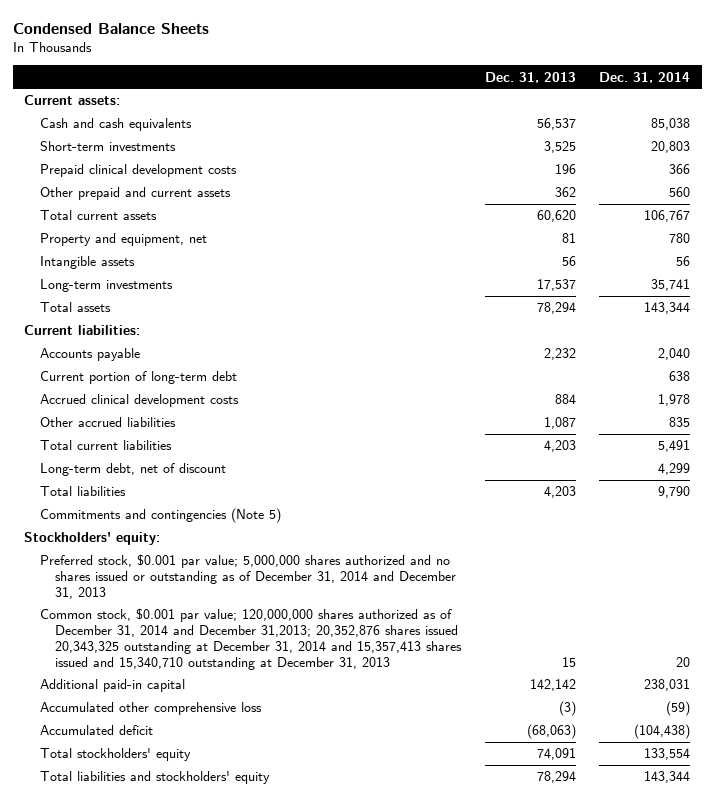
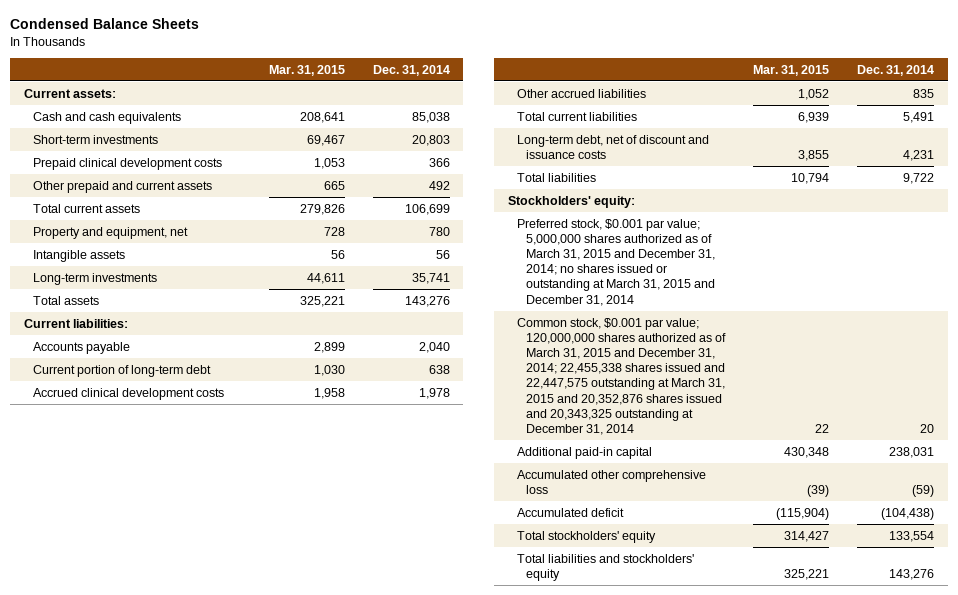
[484,71,576,83] Dec. 31, 2013 -> none
none -> [268,64,345,76] Mar. 31, 2015
[669,187,691,198] 560 -> [428,180,450,190] 492
[644,210,691,223] 106,767 -> [404,203,450,215] 106,699
[644,302,691,315] 143,344 -> [404,295,450,307] 143,276
[39,508,281,524] Commitments and contingencies (Note 5) -> none
[39,463,226,477] Long-term debt, net of discount -> [517,134,710,159] Long-term debt, net of discount and issuance costs
[658,463,691,476] 4,299 -> [902,149,934,161] 4,231
[658,486,691,499] 9,790 -> [902,172,934,184] 9,722
[39,554,457,599] Preferred stock, $0.001 par value; 5,000,000 shares authorized and no shares issued or outstanding as of December 31, 2014 and December 31, 2013 -> [517,218,716,306] Preferred stock, $0.001 par value; 5,000,000 shares authorized as of March 31, 2015 and December 31, 2014; no shares issued or outstanding at March 31, 2015 and December 31, 2014
[39,608,463,670] Common stock, $0.001 par value; 120,000,000 shares authorized as of December 31, 2014 and December 31,2013; 20,352,876 shares issued 20,343,325 outstanding at December 31, 2014 and 15,357,413 shares issued and 15,340,710 outstanding at December 31, 2013 -> [517,317,727,436] Common stock, $0.001 par value; 120,000,000 shares authorized as of March 31, 2015 and December 31, 2014; 22,455,338 shares issued and 22,447,575 outstanding at March 31, 2015 and 20,352,876 shares issued and 20,343,325 outstanding at December 31, 2014
[644,771,691,784] 143,344 -> [888,568,934,580] 143,276

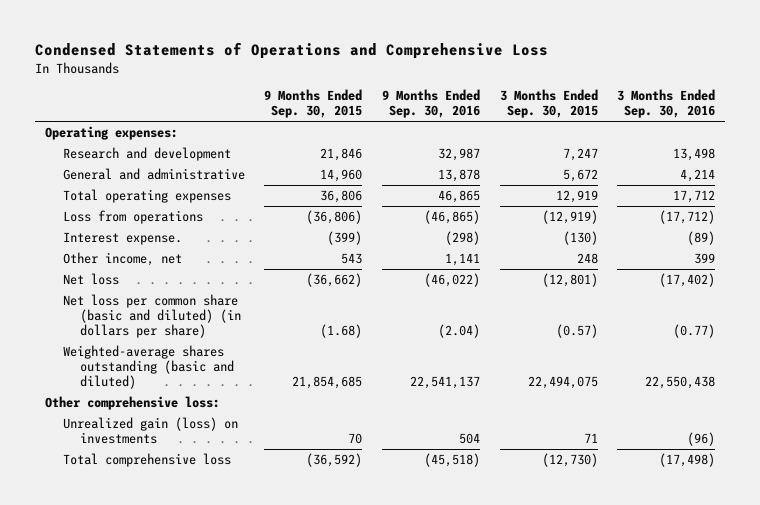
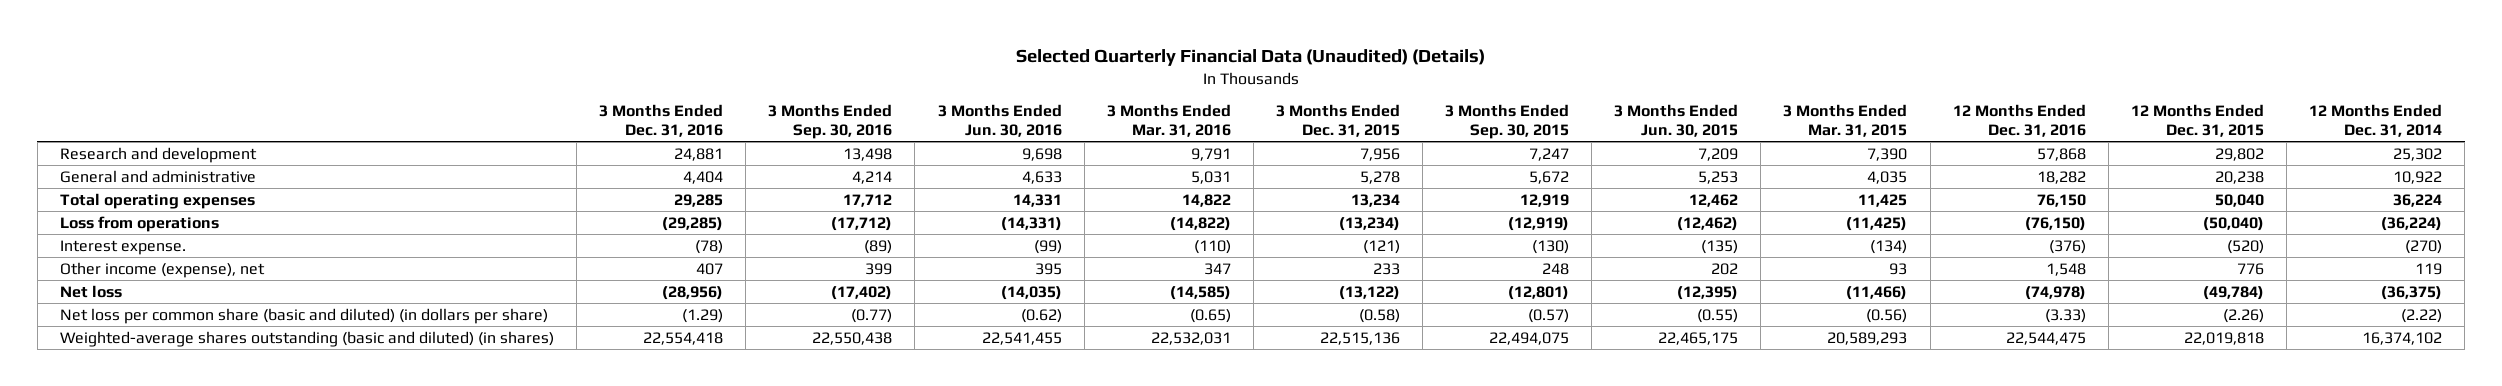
[35,42,549,60] Condensed Statements of Operations and Comprehensive Loss -> [1016,49,1486,67] Selected Quarterly Financial Data (Unaudited) (Details)
[264,89,363,119] 9 Months Ended Sep. 30, 2015 -> none
[381,89,480,119] 9 Months Ended Sep. 30, 2016 -> none
none -> [599,104,724,137] 3 Months Ended Dec. 31, 2016
none -> [937,104,1062,137] 3 Months Ended Jun. 30, 2016
none -> [1106,104,1231,137] 3 Months Ended Mar. 31, 2016
none -> [1275,104,1400,137] 3 Months Ended Dec. 31, 2015
none -> [1614,104,1739,137] 3 Months Ended Jun. 30, 2015
none -> [1783,104,1908,137] 3 Months Ended Mar. 31, 2015
none -> [1952,104,2086,137] 12 Months Ended Dec. 31, 2016
none -> [2130,104,2264,137] 12 Months Ended Dec. 31, 2015
none -> [2308,104,2442,137] 12 Months Ended Dec. 31, 2014
[45,125,179,140] Operating expenses: -> none
[62,251,182,266] Other income, net -> [60,261,266,278] Other income (expense), net
[45,395,221,410] Other comprehensive loss: -> none
[62,416,238,444] Unrealized gain (loss) on investments -> none
[62,452,231,467] Total comprehensive loss -> none
[62,344,235,389] Weighted-average shares outstanding (basic and diluted) -> [60,330,555,347] Weighted-average shares outstanding (basic and diluted) (in shares)

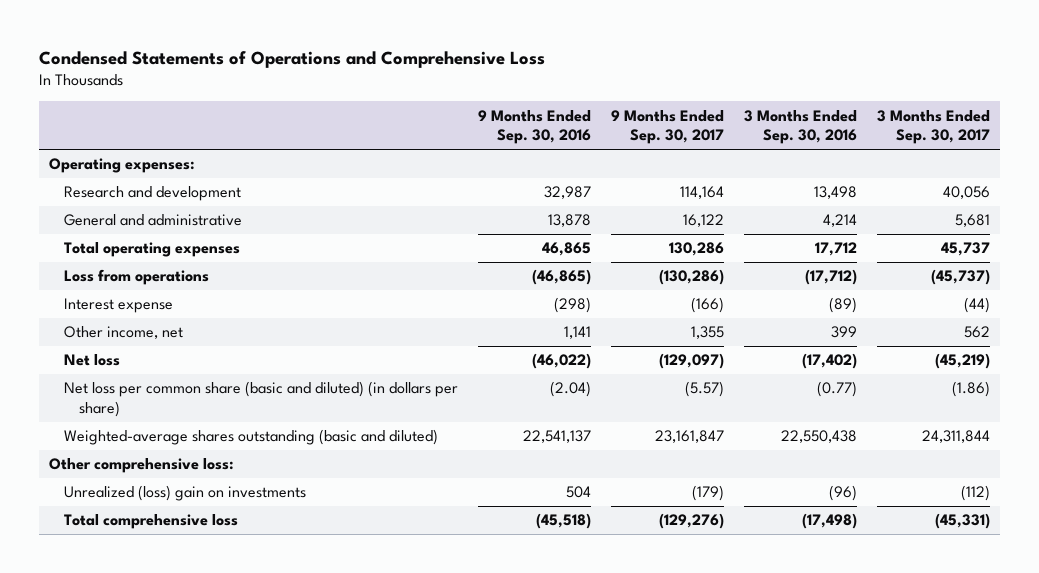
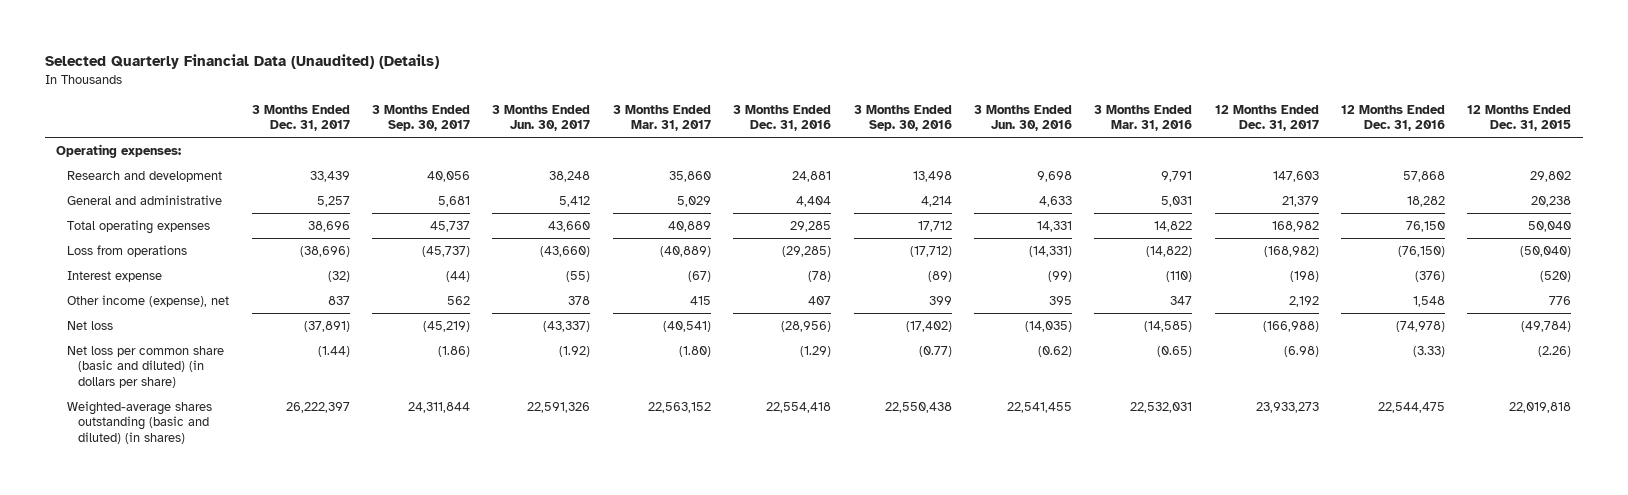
[39,50,546,68] Condensed Statements of Operations and Comprehensive Loss -> [45,53,440,69] Selected Quarterly Financial Data (Unaudited) (Details)
[477,109,591,145] 9 Months Ended Sep. 30, 2016 -> none
[611,109,725,145] 9 Months Ended Sep. 30, 2017 -> none
none -> [251,104,350,132] 3 Months Ended Dec. 31, 2017
none -> [492,104,591,132] 3 Months Ended Jun. 30, 2017
none -> [612,104,711,132] 3 Months Ended Mar. 31, 2017
none -> [733,104,832,132] 3 Months Ended Dec. 31, 2016
none -> [973,104,1072,132] 3 Months Ended Jun. 30, 2016
none -> [1094,104,1193,132] 3 Months Ended Mar. 31, 2016
none -> [1214,104,1319,132] 12 Months Ended Dec. 31, 2017
none -> [1341,104,1446,132] 12 Months Ended Dec. 31, 2016
none -> [1467,104,1572,132] 12 Months Ended Dec. 31, 2015
[63,326,183,340] Other income, net -> [67,295,230,308] Other income (expense), net
[49,458,235,474] Other comprehensive loss: -> none
[63,485,306,502] Unrealized (loss) gain on investments -> none
[63,514,238,530] Total comprehensive loss -> none
[63,429,438,446] Weighted-average shares outstanding (basic and diluted) -> [67,401,213,444] Weighted-average shares outstanding (basic and diluted) (in shares)

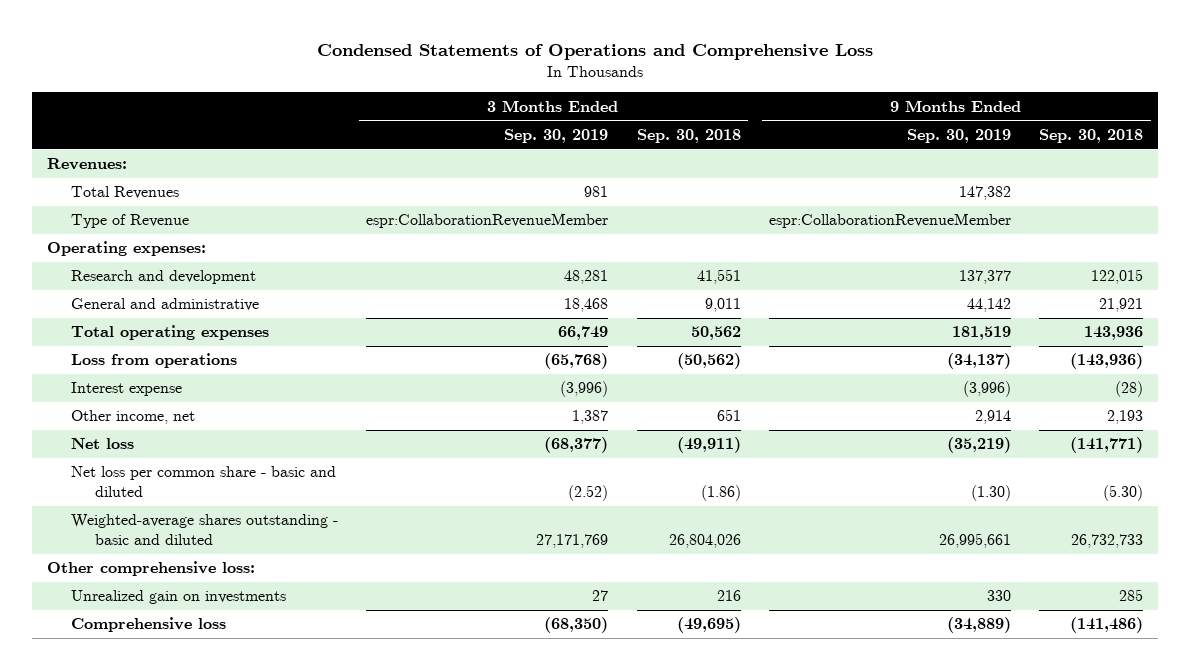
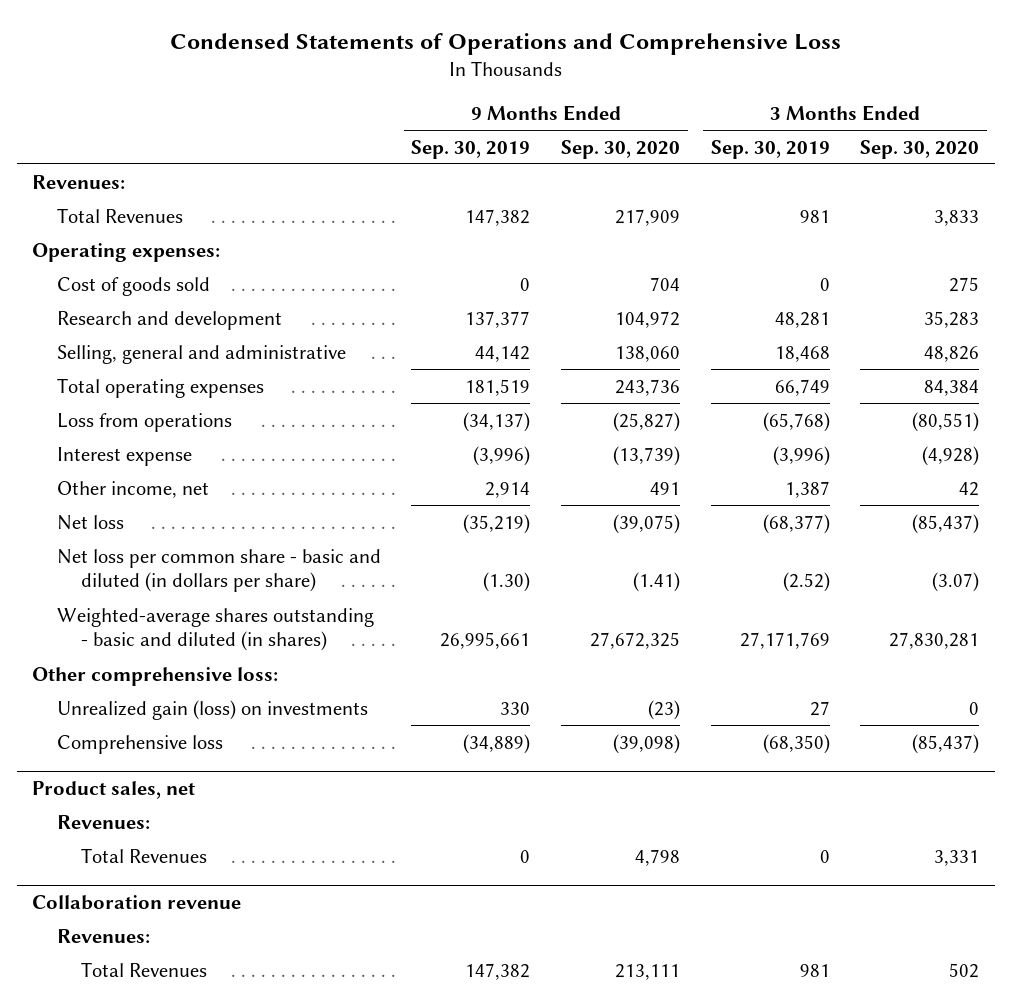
[636,129,741,144] Sep. 30, 2018 -> none
[1039,129,1144,144] Sep. 30, 2018 -> none
none -> [561,139,681,159] Sep. 30, 2020
none -> [860,139,980,159] Sep. 30, 2020
[70,214,189,229] Type of Revenue -> none
none -> [56,276,210,296] Cost of goods sold
[70,298,259,312] General and administrative -> [56,344,346,364] Selling, general and administrative
[70,466,336,498] Net loss per common share - basic and diluted -> [56,548,381,593] Net loss per common share - basic and diluted (in dollars per share)
[70,514,338,546] Weighted-average shares outstanding - basic and diluted -> [56,607,374,652] Weighted-average shares outstanding - basic and diluted (in shares)
[70,590,286,605] Unrealized gain on investments -> [56,699,368,720] Unrealized gain (loss) on investments
none -> [32,780,196,799] Product sales, net
none -> [56,814,150,829] Revenues:
none -> [81,847,208,863] Total Revenues
none -> [32,894,242,910] Collaboration revenue
none -> [56,928,150,943] Revenues:
none -> [81,961,208,977] Total Revenues

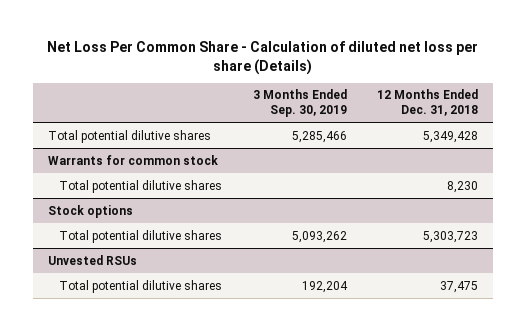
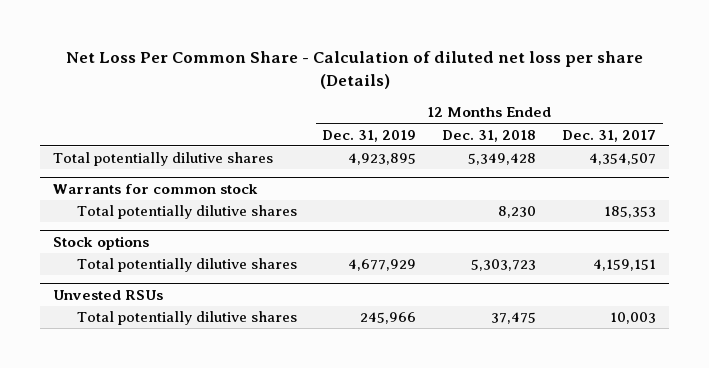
[252,89,347,118] 3 Months Ended Sep. 30, 2019 -> none
none -> [322,129,417,142] Dec. 31, 2019
none -> [562,129,657,142] Dec. 31, 2017
[48,129,212,143] Total potential dilutive shares -> [53,152,274,167] Total potentially dilutive shares
[59,179,223,193] Total potential dilutive shares -> [76,205,297,220] Total potentially dilutive shares
[59,229,223,243] Total potential dilutive shares -> [76,258,297,273] Total potentially dilutive shares
[59,279,223,293] Total potential dilutive shares -> [76,311,297,326] Total potentially dilutive shares

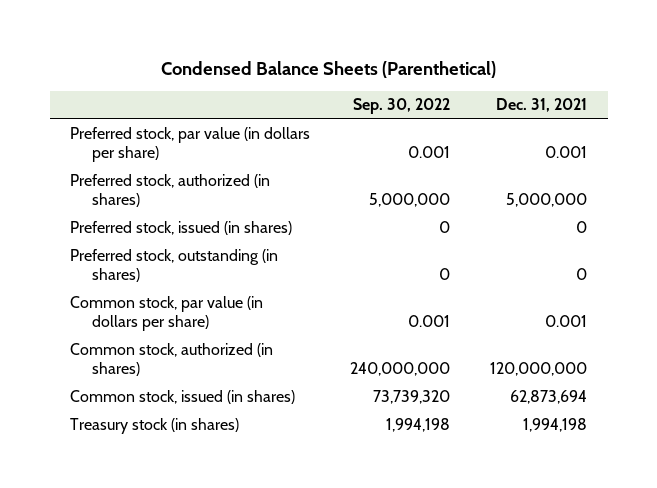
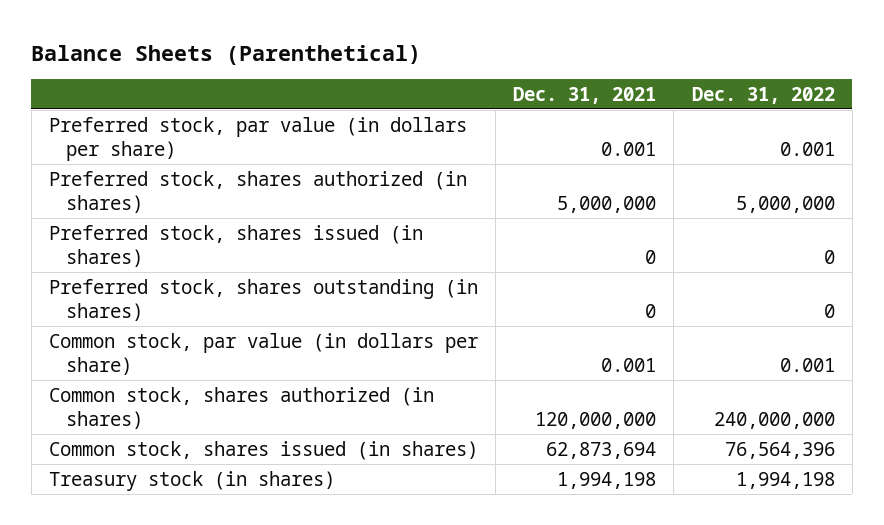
[160,60,496,78] Condensed Balance Sheets (Parenthetical) -> [31,44,422,65] Balance Sheets (Parenthetical)
[353,98,451,115] Sep. 30, 2022 -> none
none -> [691,87,835,105] Dec. 31, 2022
[69,173,270,208] Preferred stock, authorized (in shares) -> [49,170,468,213] Preferred stock, shares authorized (in shares)
[69,220,292,235] Preferred stock, issued (in shares) -> [49,224,424,267] Preferred stock, shares issued (in shares)
[69,248,278,283] Preferred stock, outstanding (in shares) -> [49,278,479,321] Preferred stock, shares outstanding (in shares)
[69,342,273,377] Common stock, authorized (in shares) -> [49,386,435,429] Common stock, shares authorized (in shares)
[69,389,295,404] Common stock, issued (in shares) -> [49,440,479,460] Common stock, shares issued (in shares)

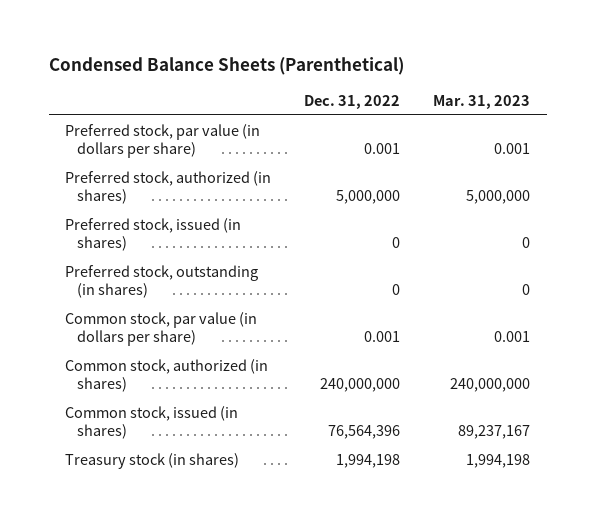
[31,44,422,65] Balance Sheets (Parenthetical) -> [48,57,404,76] Condensed Balance Sheets (Parenthetical)
[513,87,657,105] Dec. 31, 2021 -> none
none -> [433,94,531,109] Mar. 31, 2023
[49,170,468,213] Preferred stock, shares authorized (in shares) -> [65,170,272,205] Preferred stock, authorized (in shares)
[49,224,424,267] Preferred stock, shares issued (in shares) -> [65,217,242,252] Preferred stock, issued (in shares)
[49,278,479,321] Preferred stock, shares outstanding (in shares) -> [65,264,259,299] Preferred stock, outstanding (in shares)
[49,386,435,429] Common stock, shares authorized (in shares) -> [65,358,269,393] Common stock, authorized (in shares)
[49,440,479,460] Common stock, shares issued (in shares) -> [65,405,239,440] Common stock, issued (in shares)

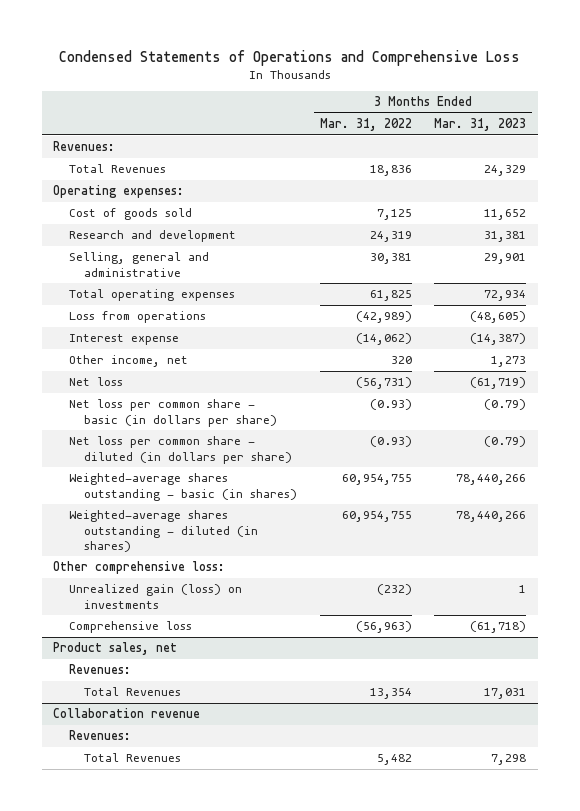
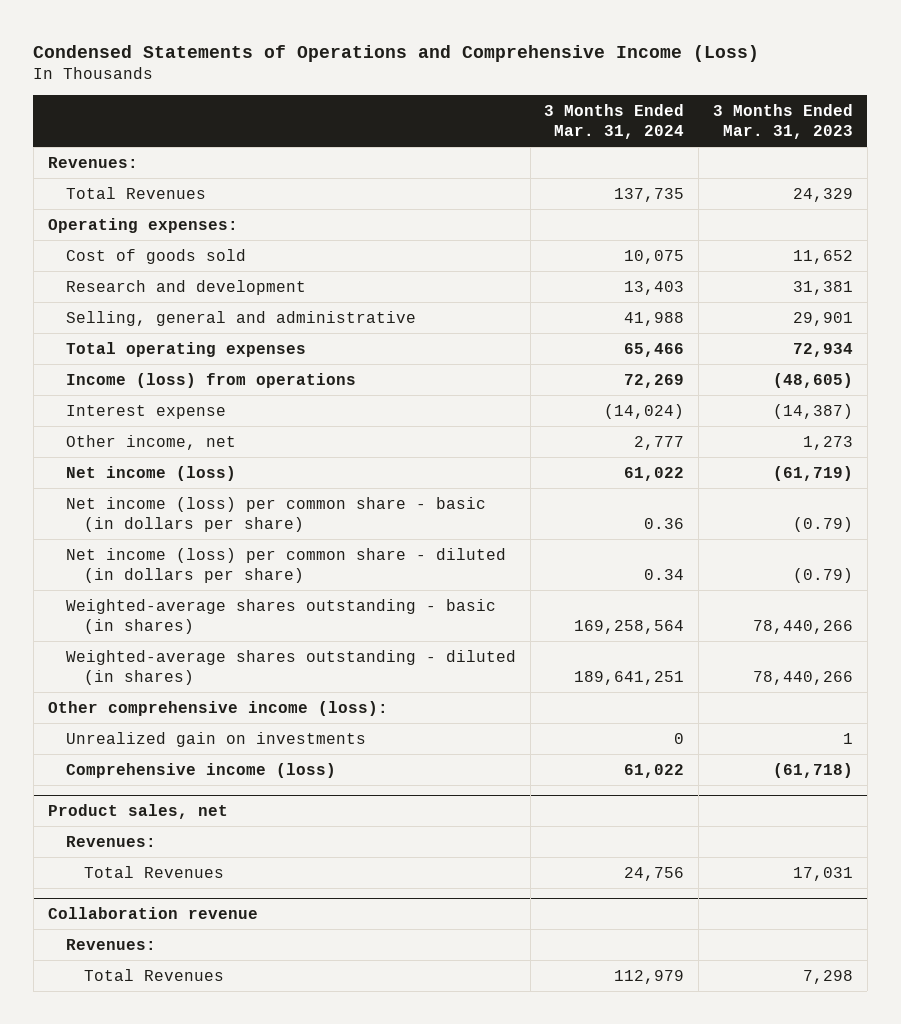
[58,49,520,66] Condensed Statements of Operations and Comprehensive Loss -> [33,44,760,62] Condensed Statements of Operations and Comprehensive Income (Loss)
[319,118,412,132] Mar. 31, 2022 -> none
none -> [544,103,685,139] 3 Months Ended Mar. 31, 2024
[68,311,206,324] Loss from operations -> [65,372,356,388] Income (loss) from operations
[68,377,123,387] Net loss -> [65,465,236,481] Net income (loss)
[68,399,278,427] Net loss per common share - basic (in dollars per share) -> [65,496,486,532] Net income (loss) per common share - basic (in dollars per share)
[68,436,293,464] Net loss per common share - diluted (in dollars per share) -> [65,547,506,583] Net income (loss) per common share - diluted (in dollars per share)
[53,561,226,575] Other comprehensive loss: -> [47,700,388,716] Other comprehensive income (loss):
[68,584,242,609] Unrealized gain (loss) on investments -> [65,731,366,747] Unrealized gain on investments
[68,621,192,634] Comprehensive loss -> [65,762,336,778] Comprehensive income (loss)

